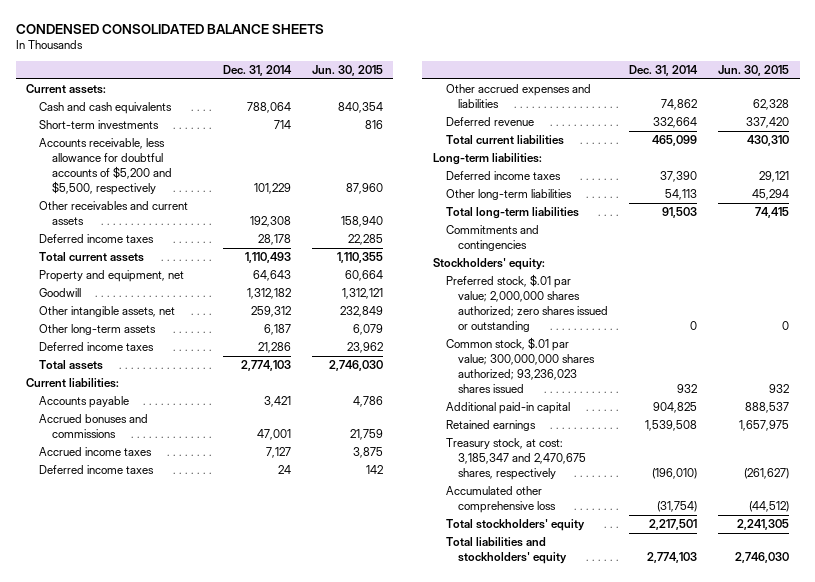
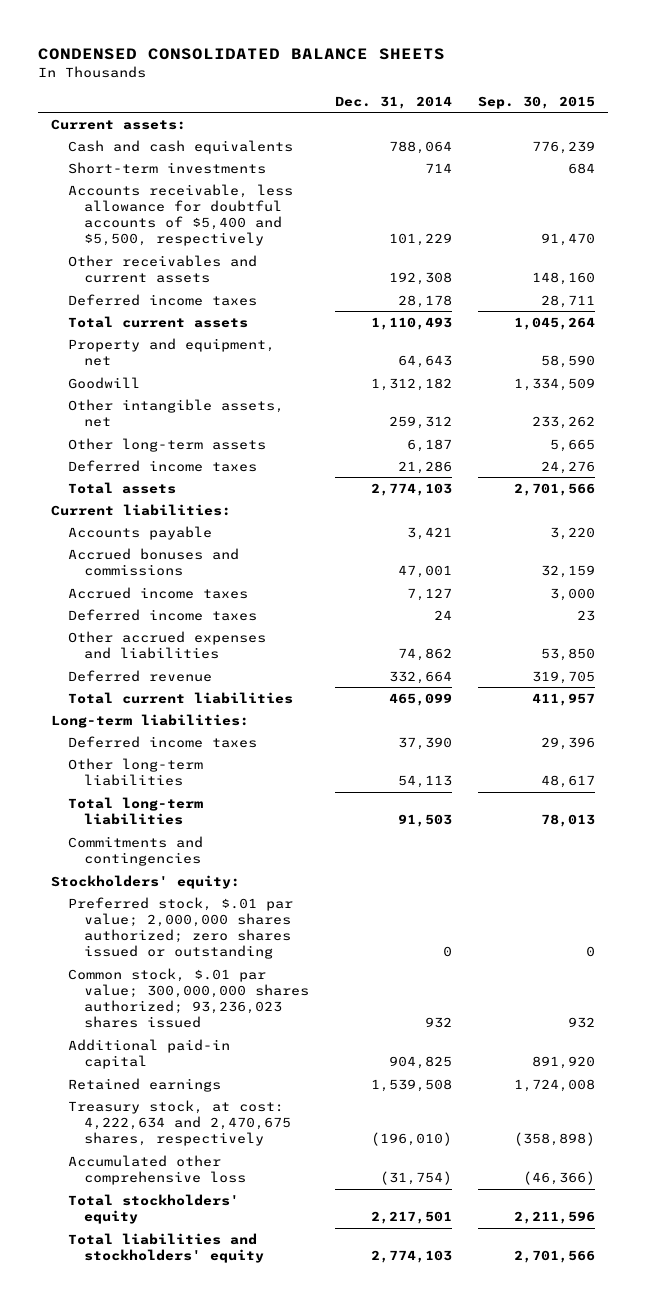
[311,64,383,76] Jun. 30, 2015 -> none
none -> [478,95,596,109] Sep. 30, 2015
[39,138,172,195] Accounts receivable, less allowance for doubtful accounts of $5,200 and $5,500, respectively -> [67,183,293,247] Accounts receivable, less allowance for doubtful accounts of $5,400 and $5,500, respectively
[445,438,587,481] Treasury stock, at cost: 3,185,347 and 2,470,675 shares, respectively -> [67,1099,291,1147] Treasury stock, at cost: 4,222,634 and 2,470,675 shares, respectively

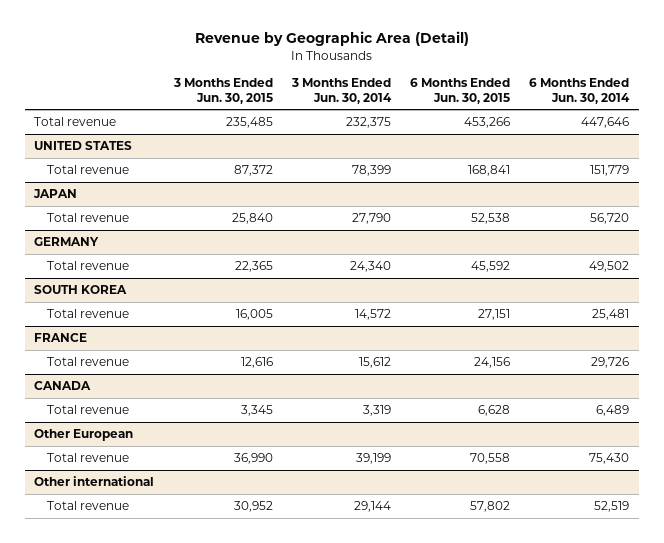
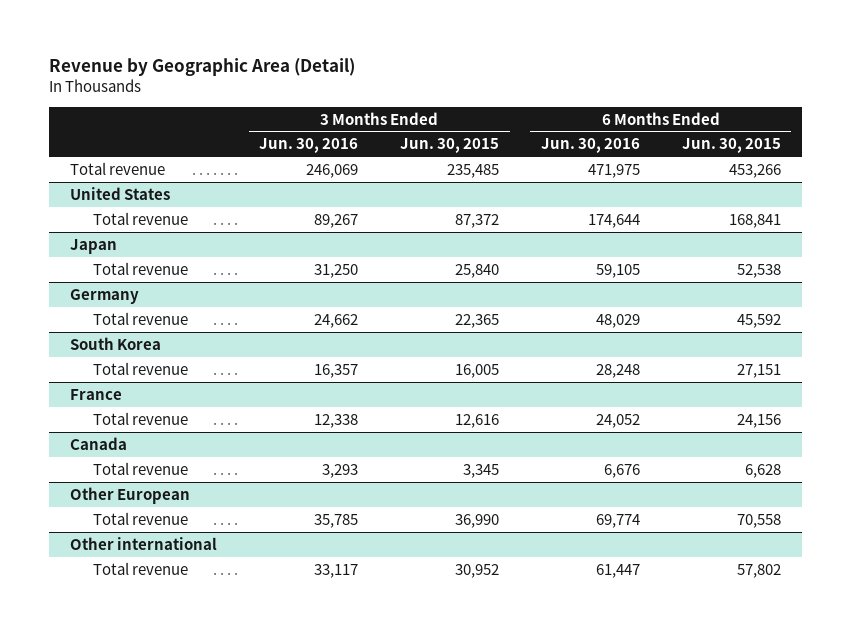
[290,78,392,104] 3 Months Ended Jun. 30, 2014 -> none
[529,78,631,104] 6 Months Ended Jun. 30, 2014 -> none
none -> [259,138,359,154] Jun. 30, 2016
none -> [540,138,640,154] Jun. 30, 2016
[34,140,133,150] UNITED STATES -> [70,186,171,200] United States
[33,188,78,198] JAPAN -> [70,238,118,254] Japan
[34,236,100,246] GERMANY -> [70,288,140,304] Germany
[34,284,128,294] SOUTH KOREA -> [70,336,162,350] South Korea
[34,332,88,342] FRANCE -> [70,388,123,400] France
[34,380,92,390] CANADA -> [70,436,128,450] Canada

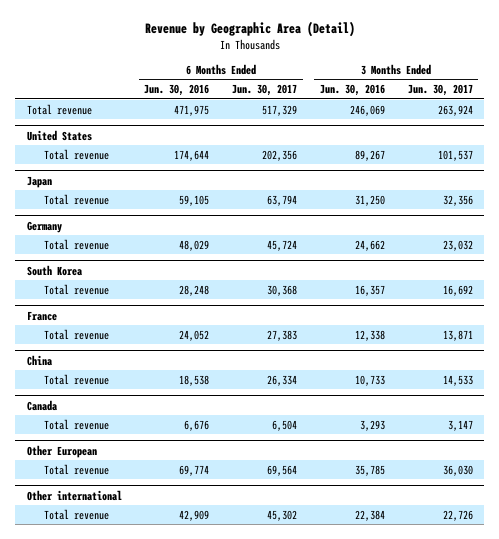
[400,138,500,154] Jun. 30, 2015 -> none
[681,138,781,154] Jun. 30, 2015 -> none
none -> [232,84,298,97] Jun. 30, 2017
none -> [407,84,473,97] Jun. 30, 2017
none -> [26,354,53,366] China
none -> [44,373,110,385] Total revenue
[314,563,359,578] 33,117 -> [354,509,385,521] 22,384
[595,563,640,578] 61,447 -> [179,509,210,521] 42,909

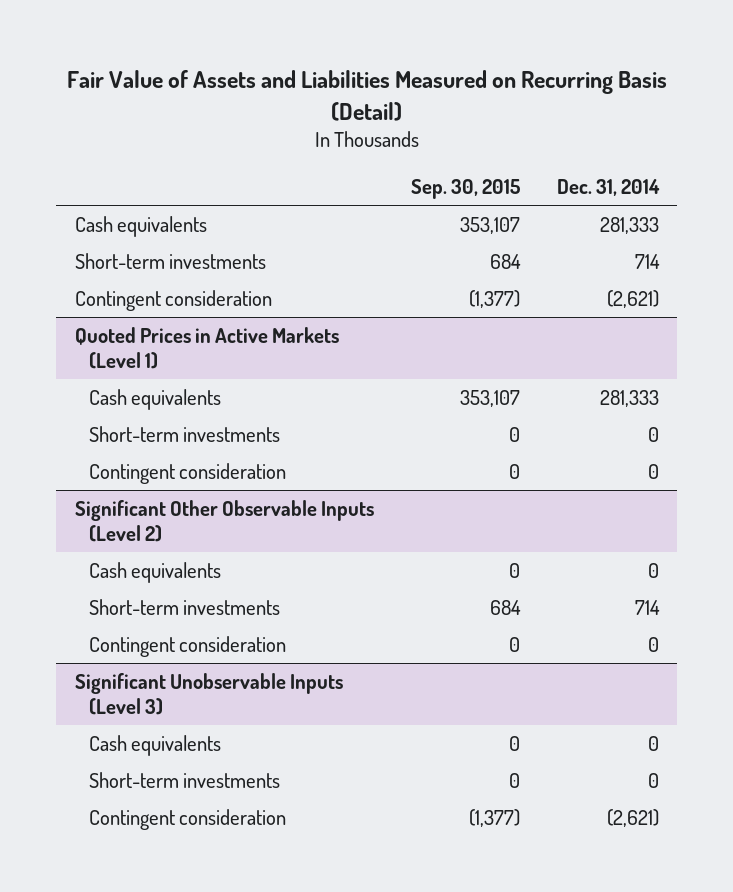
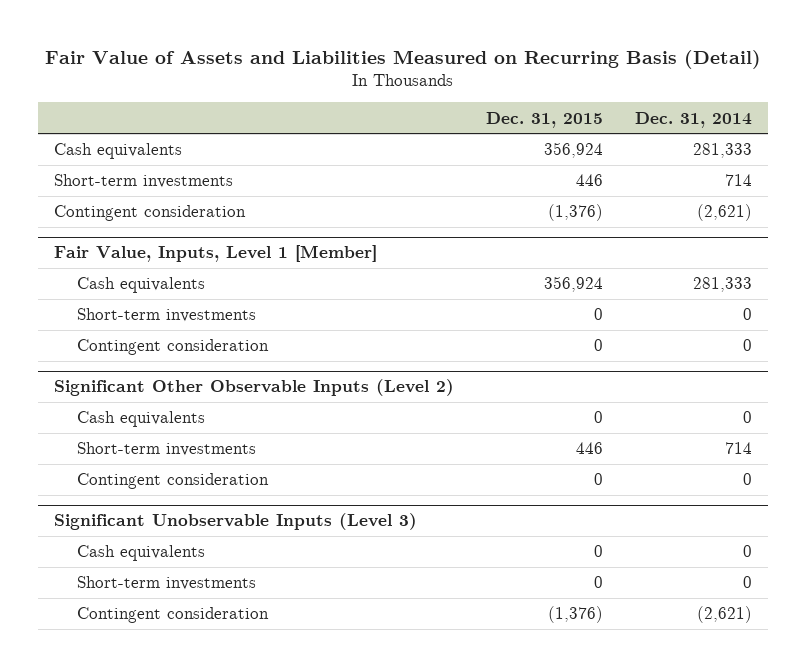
[410,178,520,199] Sep. 30, 2015 -> none
none -> [486,111,604,128] Dec. 31, 2015
[74,327,339,369] Quoted Prices in Active Markets (Level 1) -> [54,245,378,263] Fair Value, Inputs, Level 1 [Member]

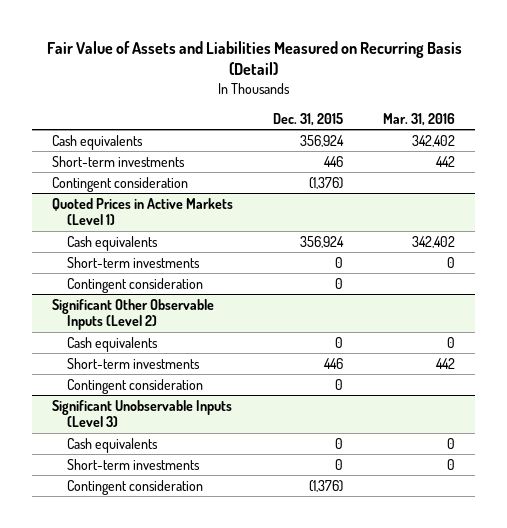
[635,111,753,128] Dec. 31, 2014 -> none
none -> [383,112,456,126] Mar. 31, 2016
[54,245,378,263] Fair Value, Inputs, Level 1 [Member] -> [51,197,233,225] Quoted Prices in Active Markets (Level 1)

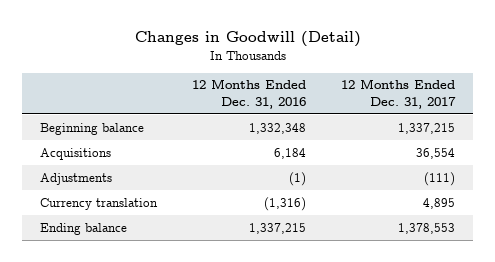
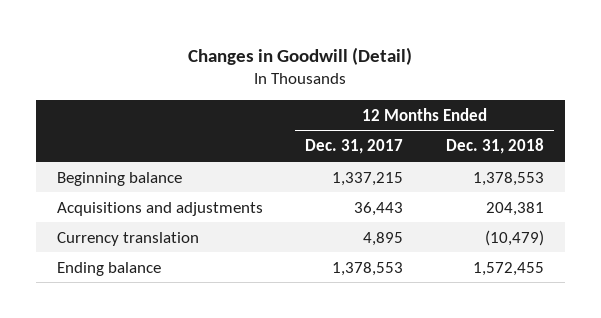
[192,79,307,109] 12 Months Ended Dec. 31, 2016 -> none
none -> [445,138,544,155] Dec. 31, 2018
[39,172,112,185] Adjustments -> none
[39,147,111,160] Acquisitions -> [57,201,264,216] Acquisitions and adjustments
[416,147,456,159] 36,554 -> [354,201,404,216] 36,443

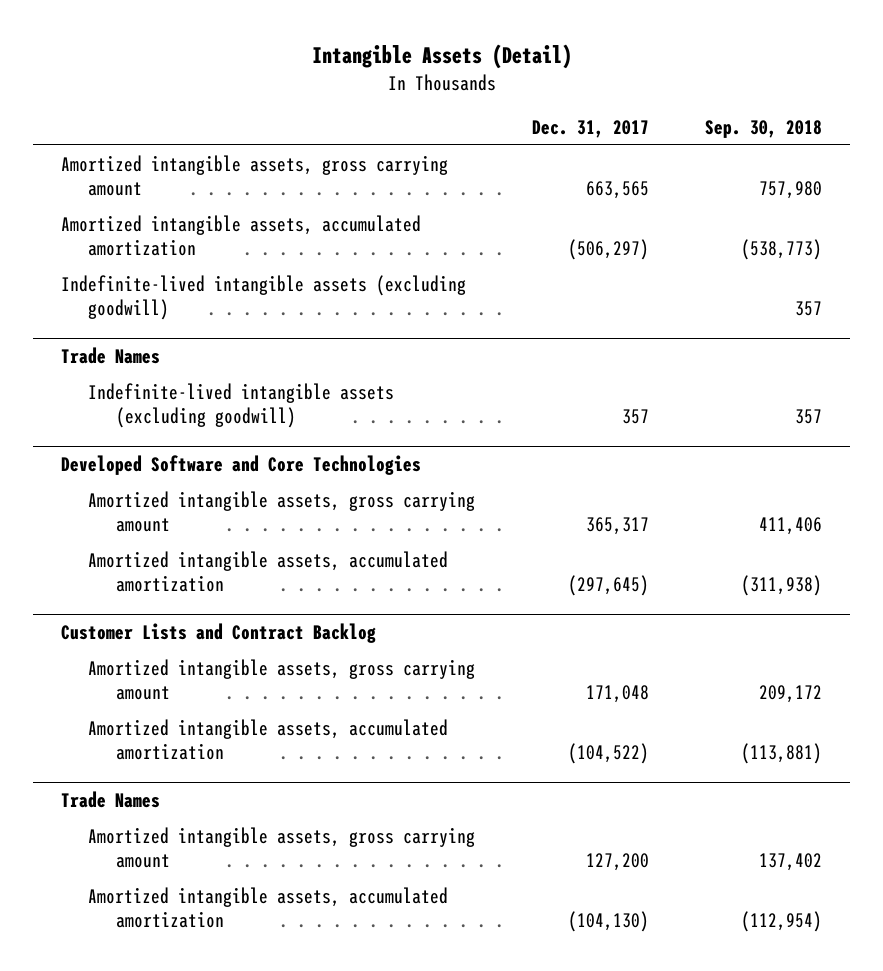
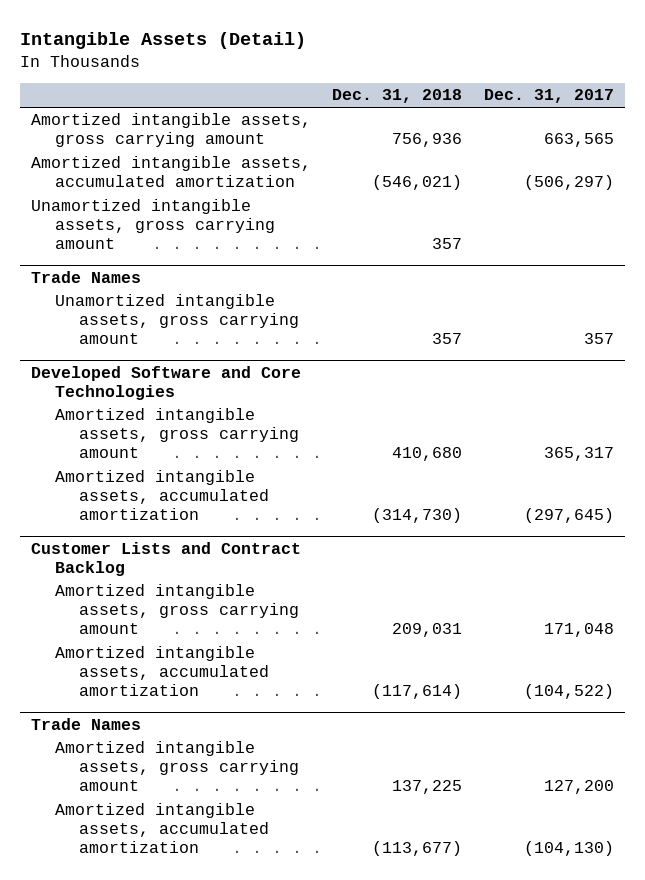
[705,120,823,139] Sep. 30, 2018 -> none
none -> [332,89,463,104] Dec. 31, 2018
[61,274,467,321] Indefinite-lived intangible assets (excluding goodwill) -> [30,199,275,250] Unamortized intangible assets, gross carrying amount
[88,382,395,429] Indefinite-lived intangible assets (excluding goodwill) -> [54,294,299,345] Unamortized intangible assets, gross carrying amount

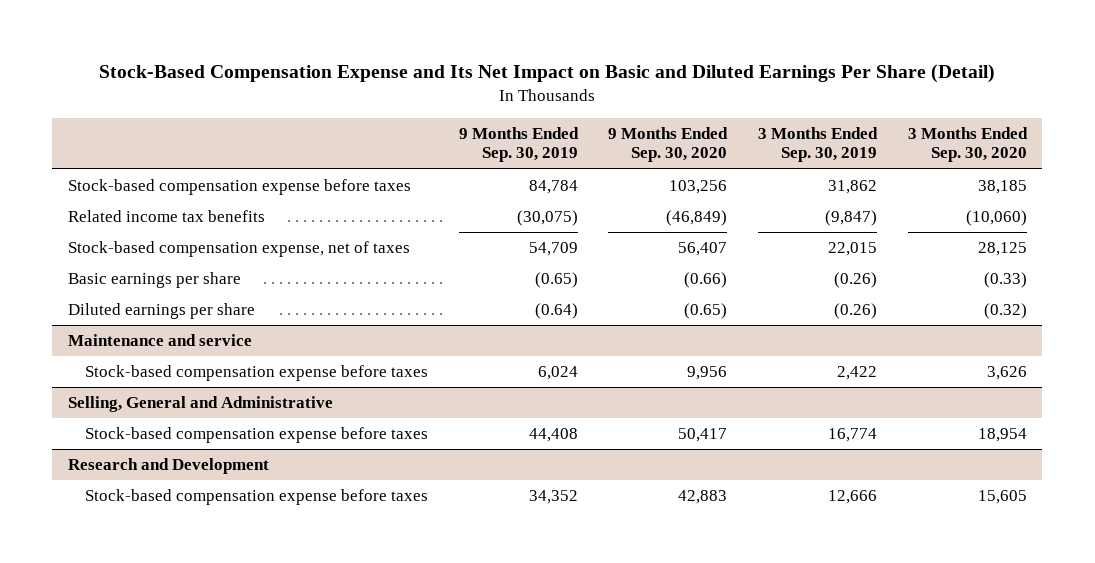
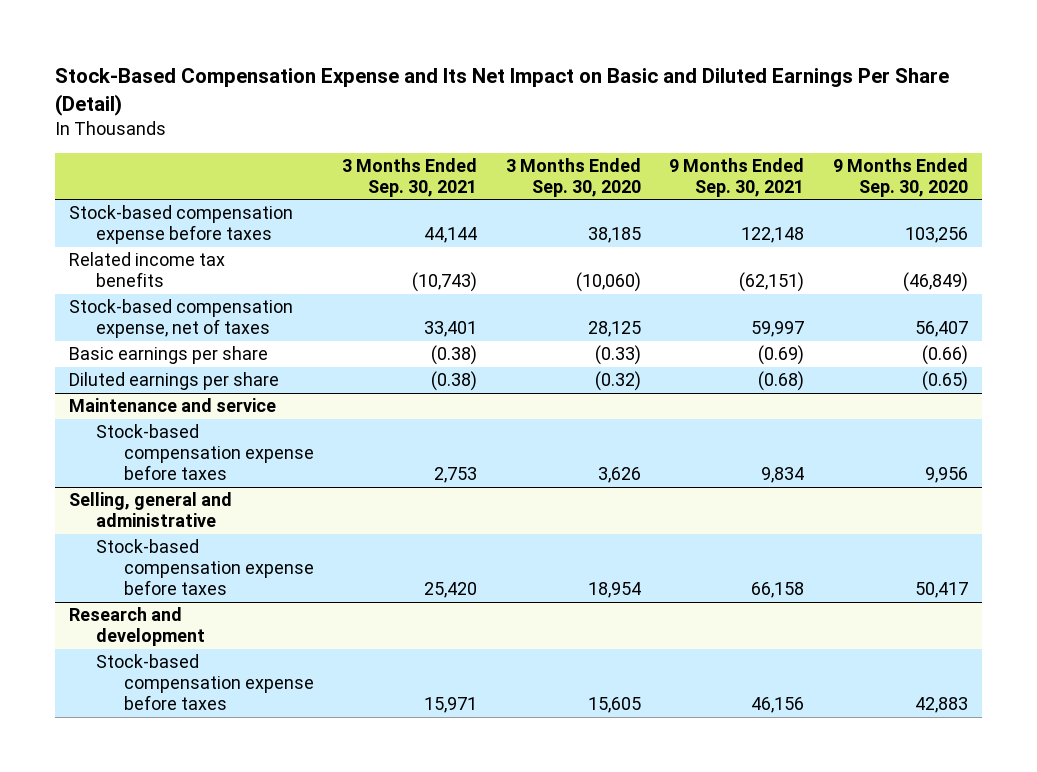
[458,127,579,163] 9 Months Ended Sep. 30, 2019 -> none
[758,127,879,163] 3 Months Ended Sep. 30, 2019 -> none
none -> [342,157,478,197] 3 Months Ended Sep. 30, 2021
none -> [669,157,805,197] 9 Months Ended Sep. 30, 2021
[67,396,333,413] Selling, General and Administrative -> [69,492,233,528] Selling, general and administrative
[67,458,269,475] Research and Development -> [69,607,206,647] Research and development

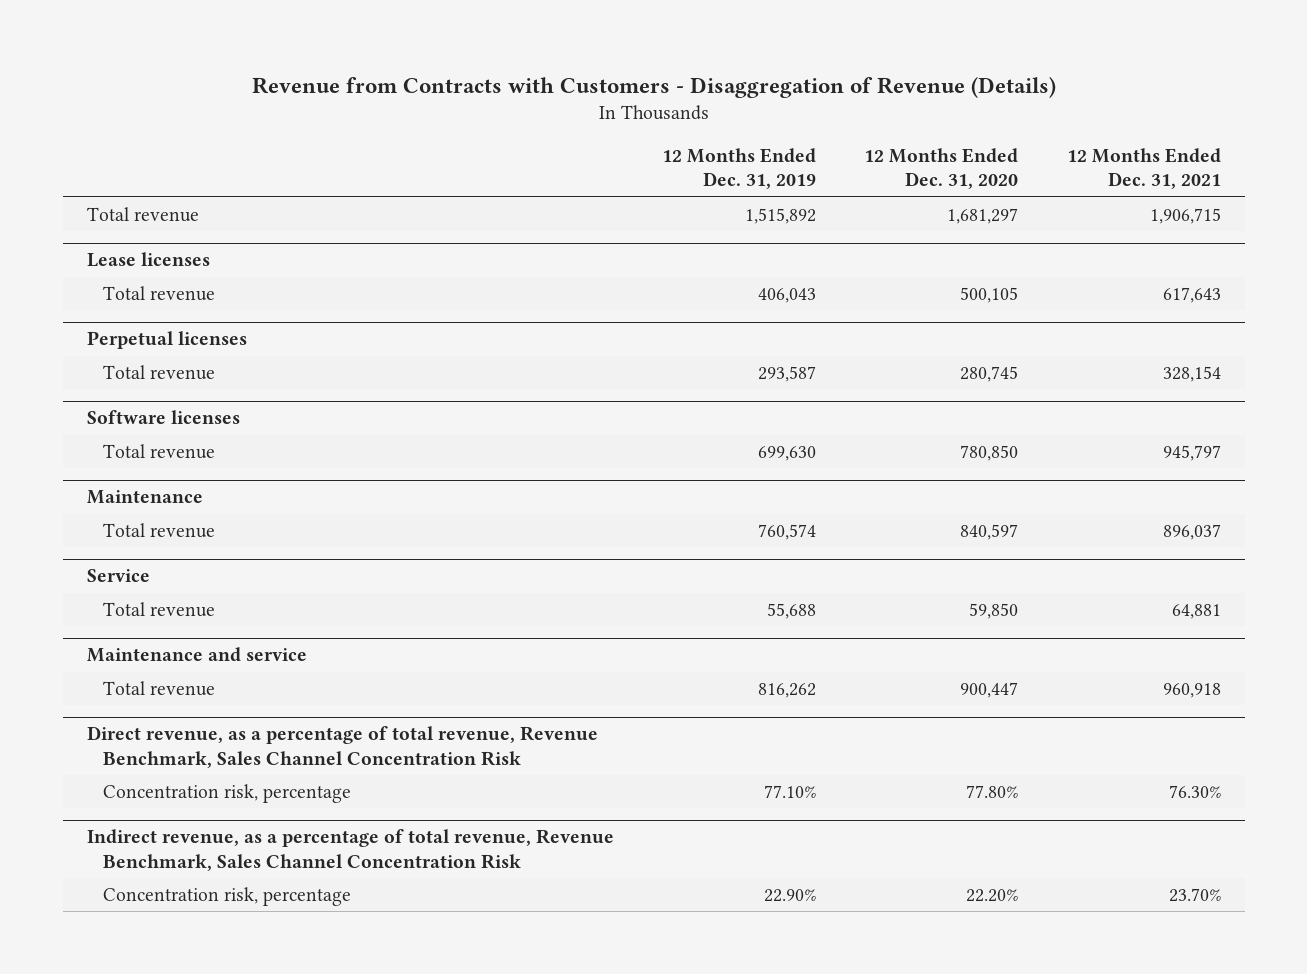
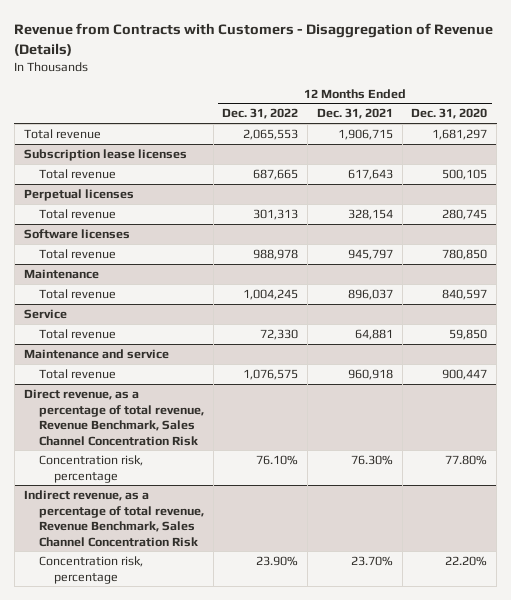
[662,147,817,190] 12 Months Ended Dec. 31, 2019 -> none
none -> [222,108,299,120] Dec. 31, 2022
[86,252,210,268] Lease licenses -> [23,149,187,162] Subscription lease licenses

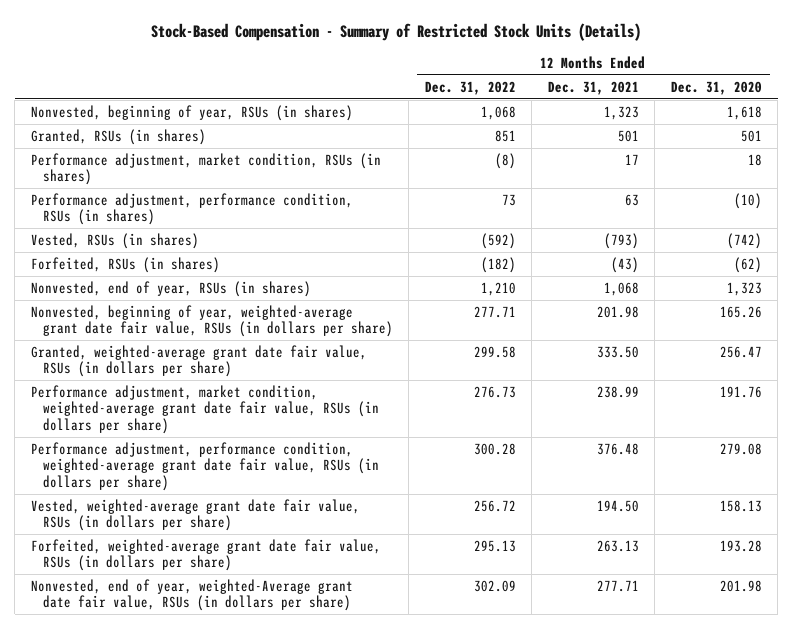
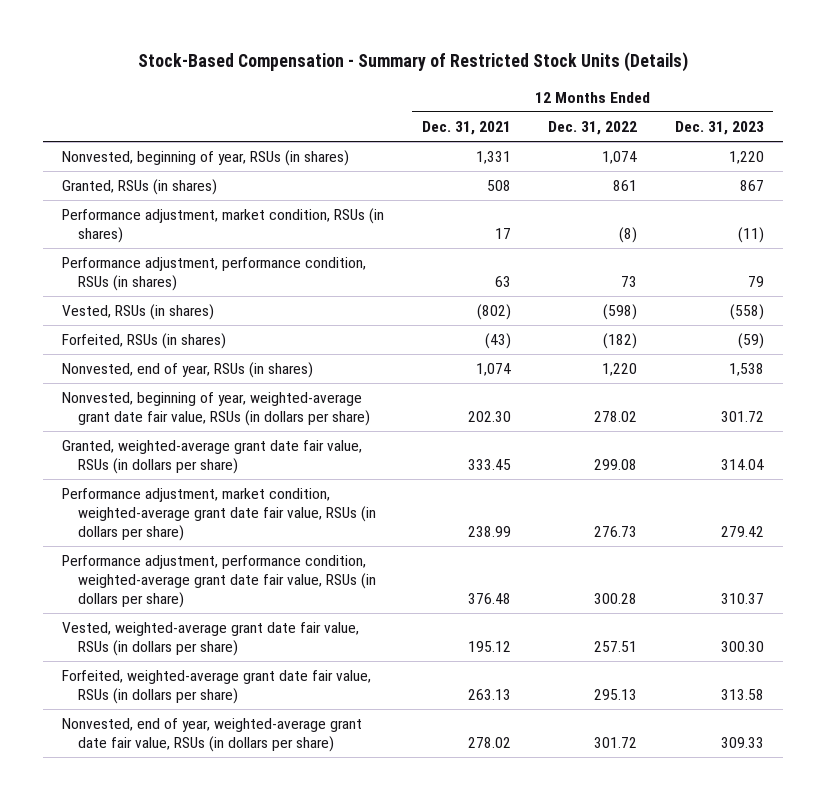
[670,80,762,95] Dec. 31, 2020 -> none
none -> [674,121,764,136] Dec. 31, 2023
[480,105,516,120] 1,068 -> [602,151,638,165] 1,074
[603,105,639,120] 1,323 -> [475,151,511,165] 1,331
[494,129,516,142] 851 -> [613,180,638,192] 861
[617,129,639,142] 501 -> [486,180,511,192] 508
[480,232,516,249] (592) -> [603,304,638,321] (598)
[603,232,639,249] (793) -> [476,304,511,321] (802)
[480,281,516,296] 1,210 -> [602,363,638,377] 1,220
[603,281,639,296] 1,068 -> [475,363,511,377] 1,074
[473,305,516,318] 277.71 -> [594,411,638,423] 278.02
[596,305,639,318] 201.98 -> [467,411,511,423] 202.30
[473,345,516,358] 299.58 -> [594,459,638,471] 299.08
[596,345,639,358] 333.50 -> [467,459,511,471] 333.45
[473,499,516,512] 256.72 -> [594,641,638,653] 257.51
[596,499,639,512] 194.50 -> [467,641,511,653] 195.12
[30,578,353,612] Nonvested, end of year, weighted-Average grant date fair value, RSUs (in dollars per share) -> [61,718,362,753] Nonvested, end of year, weighted-average grant date fair value, RSUs (in dollars per share)
[473,579,516,592] 302.09 -> [594,737,638,749] 301.72
[596,579,639,592] 277.71 -> [467,737,511,749] 278.02

